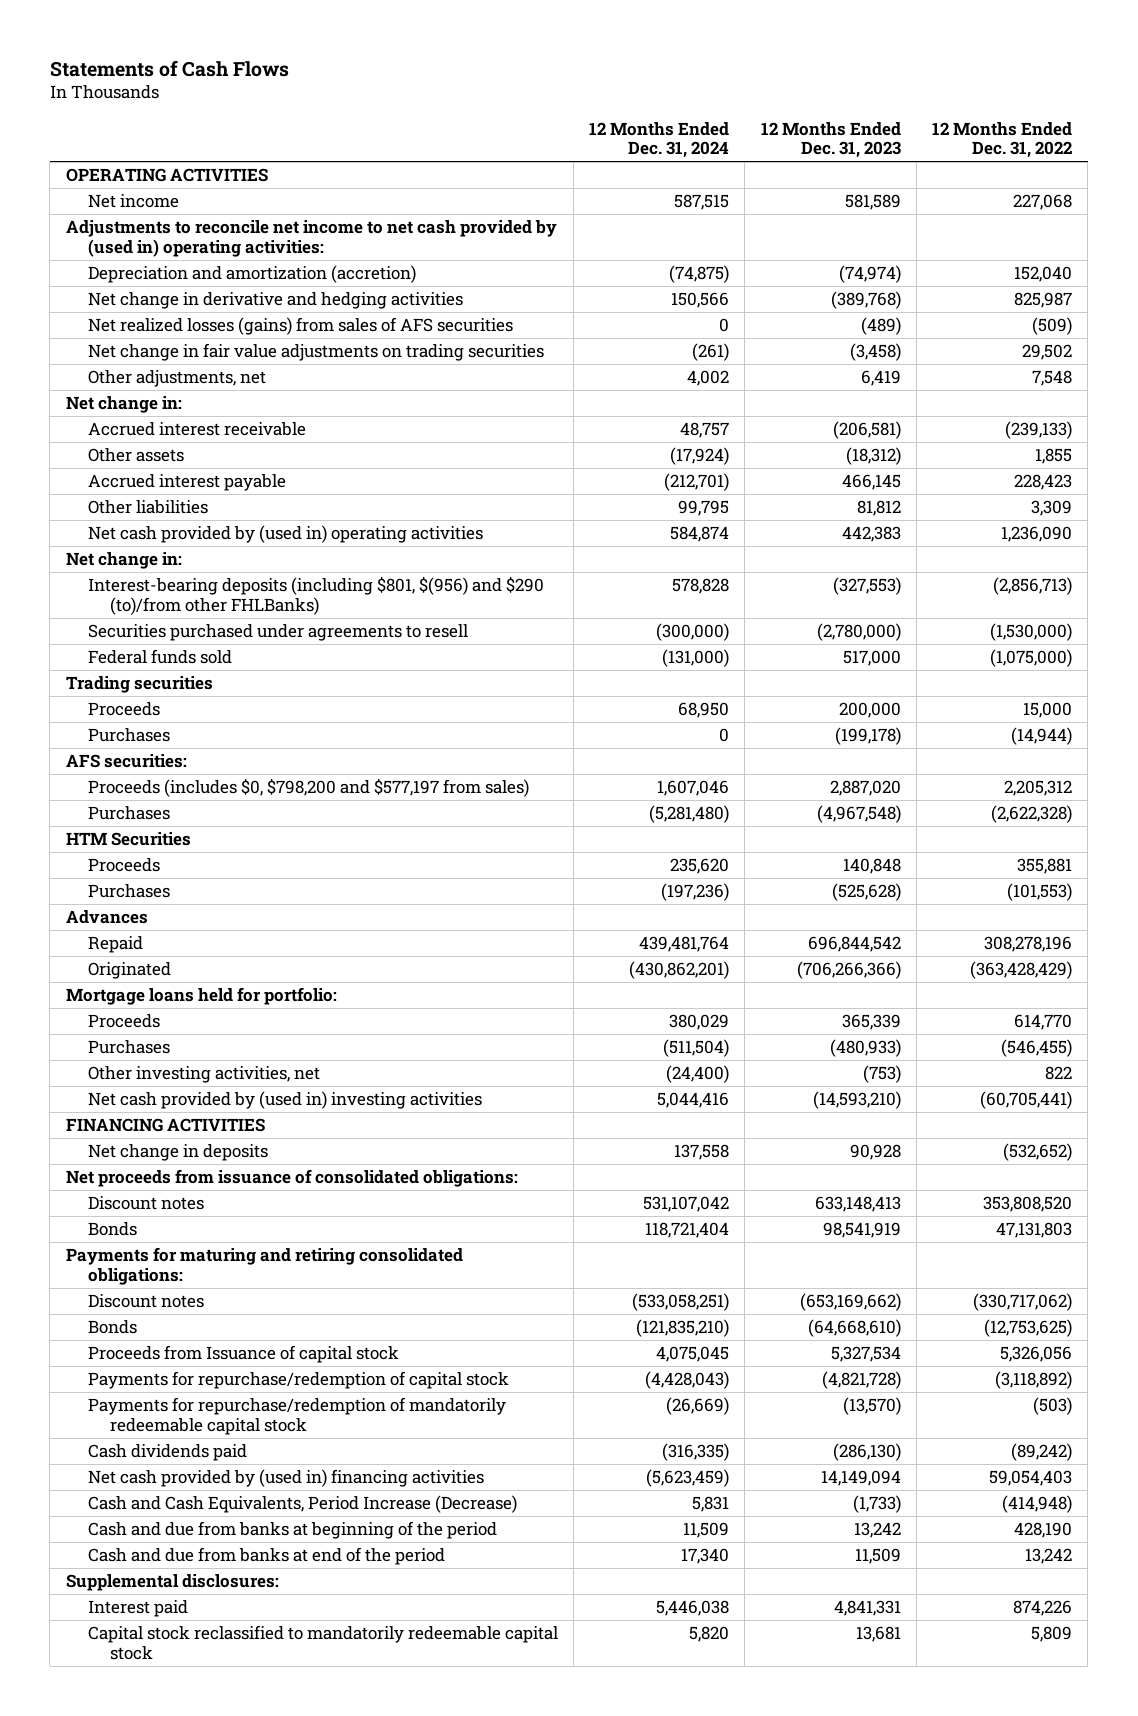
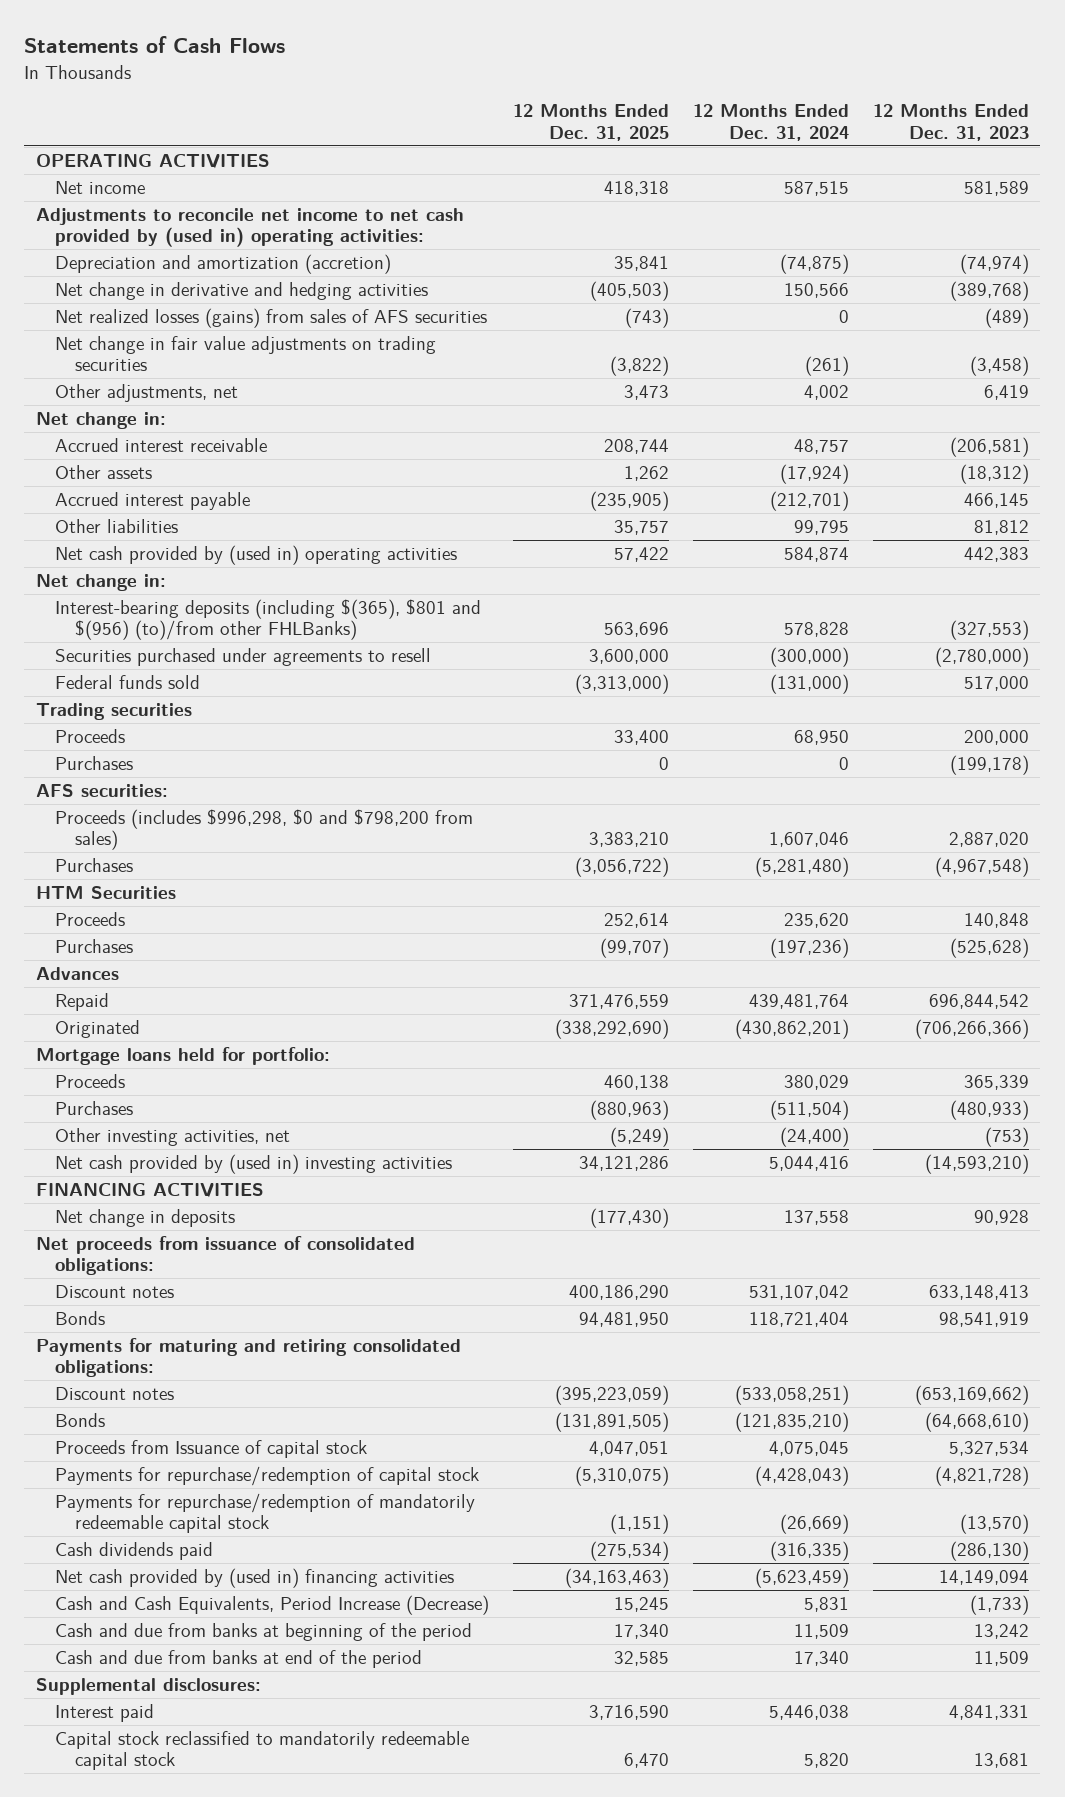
[932,121,1073,159] 12 Months Ended Dec. 31, 2022 -> none
none -> [513,104,670,141] 12 Months Ended Dec. 31, 2025
[87,576,544,615] Interest-bearing deposits (including $801, $(956) and $290 (to)/from other FHLBanks) -> [55,598,482,641] Interest-bearing deposits (including $(365), $801 and $(956) (to)/from other FHLBanks)
[87,778,529,798] Proceeds (includes $0, $798,200 and $577,197 from sales) -> [55,808,474,851] Proceeds (includes $996,298, $0 and $798,200 from sales)

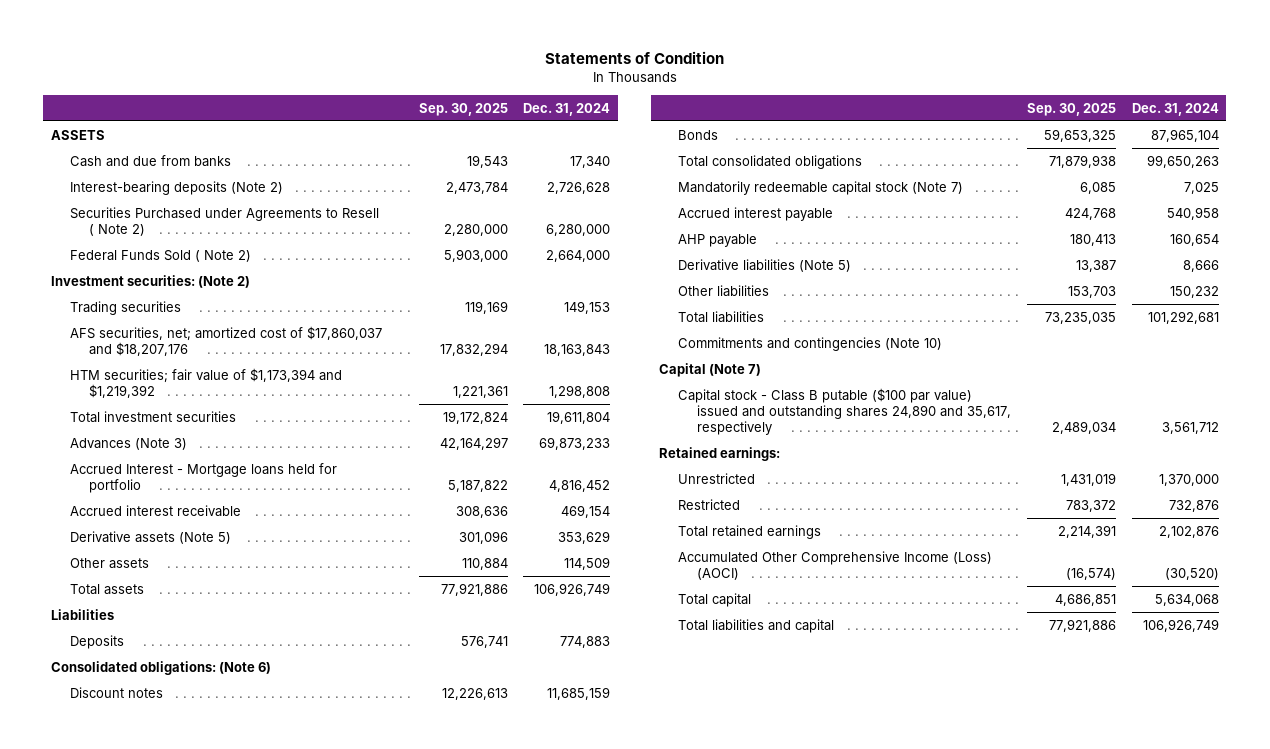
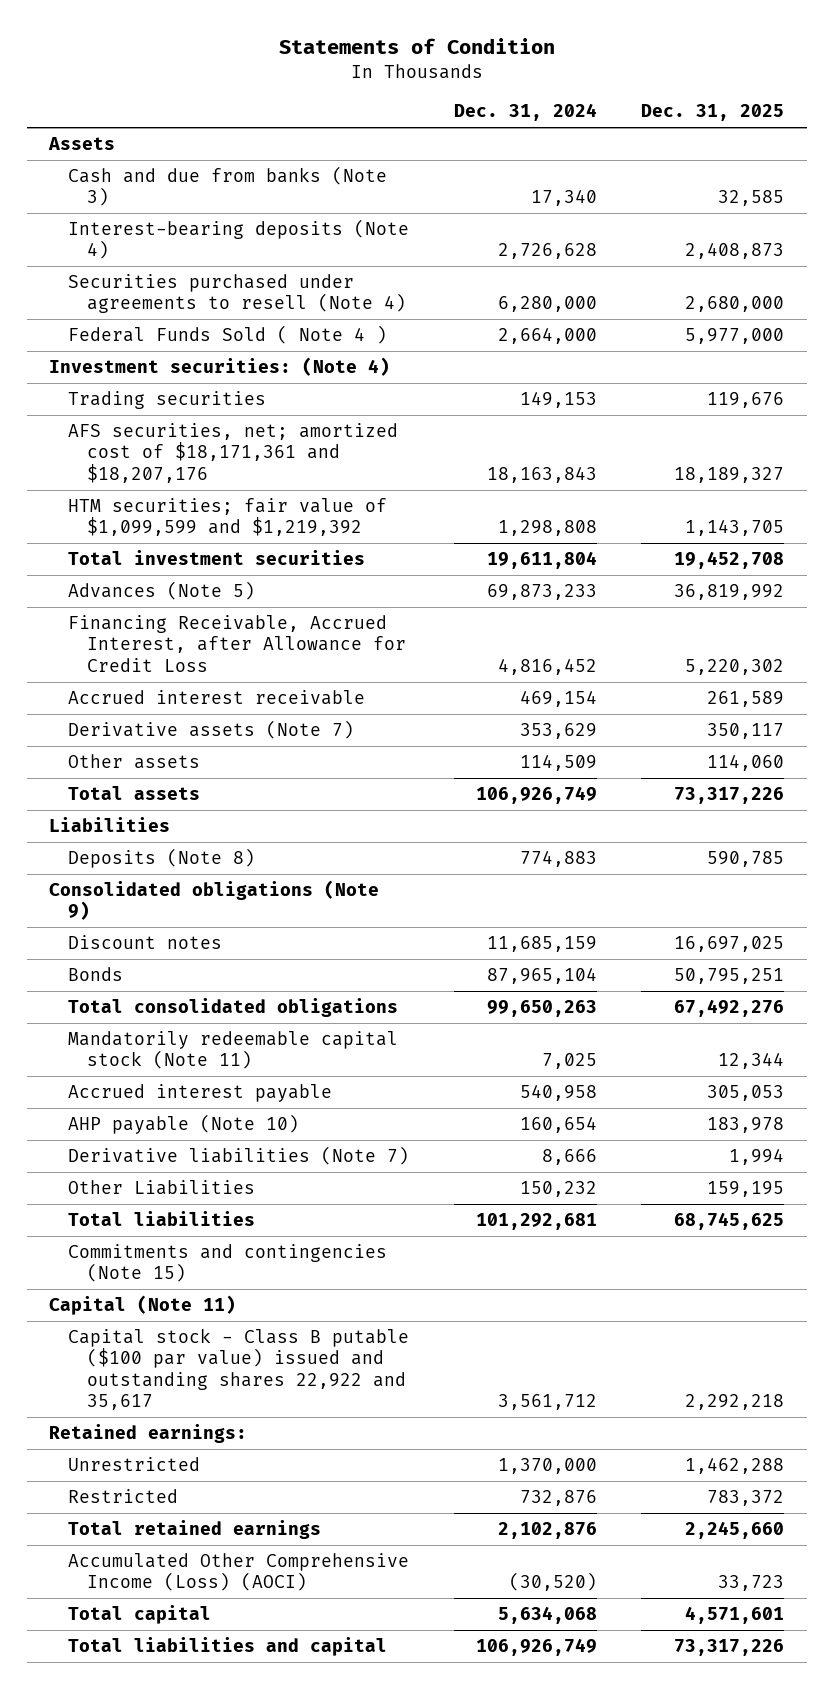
[418,102,508,116] Sep. 30, 2025 -> none
none -> [641,104,785,122] Dec. 31, 2025
[51,129,106,140] ASSETS -> [48,137,116,151] Assets
[70,154,232,167] Cash and due from banks -> [68,166,388,207] Cash and due from banks (Note 3)
[70,180,284,195] Interest-bearing deposits (Note 2) -> [68,219,410,260] Interest-bearing deposits (Note 4)
[70,206,380,236] Securities Purchased under Agreements to Resell ( Note 2) -> [68,274,406,314] Securities purchased under agreements to resell (Note 4)
[70,249,252,262] Federal Funds Sold ( Note 2) -> [68,325,388,345] Federal Funds Sold ( Note 4 )
[51,274,251,288] Investment securities: (Note 2) -> [49,357,391,377] Investment securities: (Note 4)
[70,325,383,356] AFS securities, net; amortized cost of $17,860,037 and $18,207,176 -> [68,423,399,483] AFS securities, net; amortized cost of $18,171,361 and $18,207,176
[70,367,343,398] HTM securities; fair value of $1,173,394 and $1,219,392 -> [68,498,388,537] HTM securities; fair value of $1,099,599 and $1,219,392
[70,437,188,450] Advances (Note 3) -> [68,581,256,601] Advances (Note 5)
[70,462,338,493] Accrued Interest - Mortgage loans held for portfolio -> [68,615,406,672] Financing Receivable, Accrued Interest, after Allowance for Credit Loss
[70,530,232,544] Derivative assets (Note 5) -> [68,720,355,740] Derivative assets (Note 7)
[70,634,125,649] Deposits -> [68,848,256,869] Deposits (Note 8)
[51,660,272,675] Consolidated obligations: (Note 6) -> [49,880,380,921] Consolidated obligations (Note 9)
[678,180,964,195] Mandatorily redeemable capital stock (Note 7) -> [68,1031,399,1070] Mandatorily redeemable capital stock (Note 11)
[678,233,758,247] AHP payable -> [68,1114,300,1135] AHP payable (Note 10)
[678,258,852,272] Derivative liabilities (Note 5) -> [68,1146,410,1166] Derivative liabilities (Note 7)
[678,284,770,297] Other liabilities -> [68,1180,256,1196] Other Liabilities
[678,336,943,351] Commitments and contingencies (Note 10) -> [68,1244,388,1283] Commitments and contingencies (Note 15)
[659,362,762,377] Capital (Note 7) -> [49,1295,237,1316] Capital (Note 11)
[678,387,1012,436] Capital stock - Class B putable ($100 par value) issued and outstanding shares 24,890 and 35,617, respectively -> [68,1328,410,1410] Capital stock - Class B putable ($100 par value) issued and outstanding shares 22,922 and 35,617

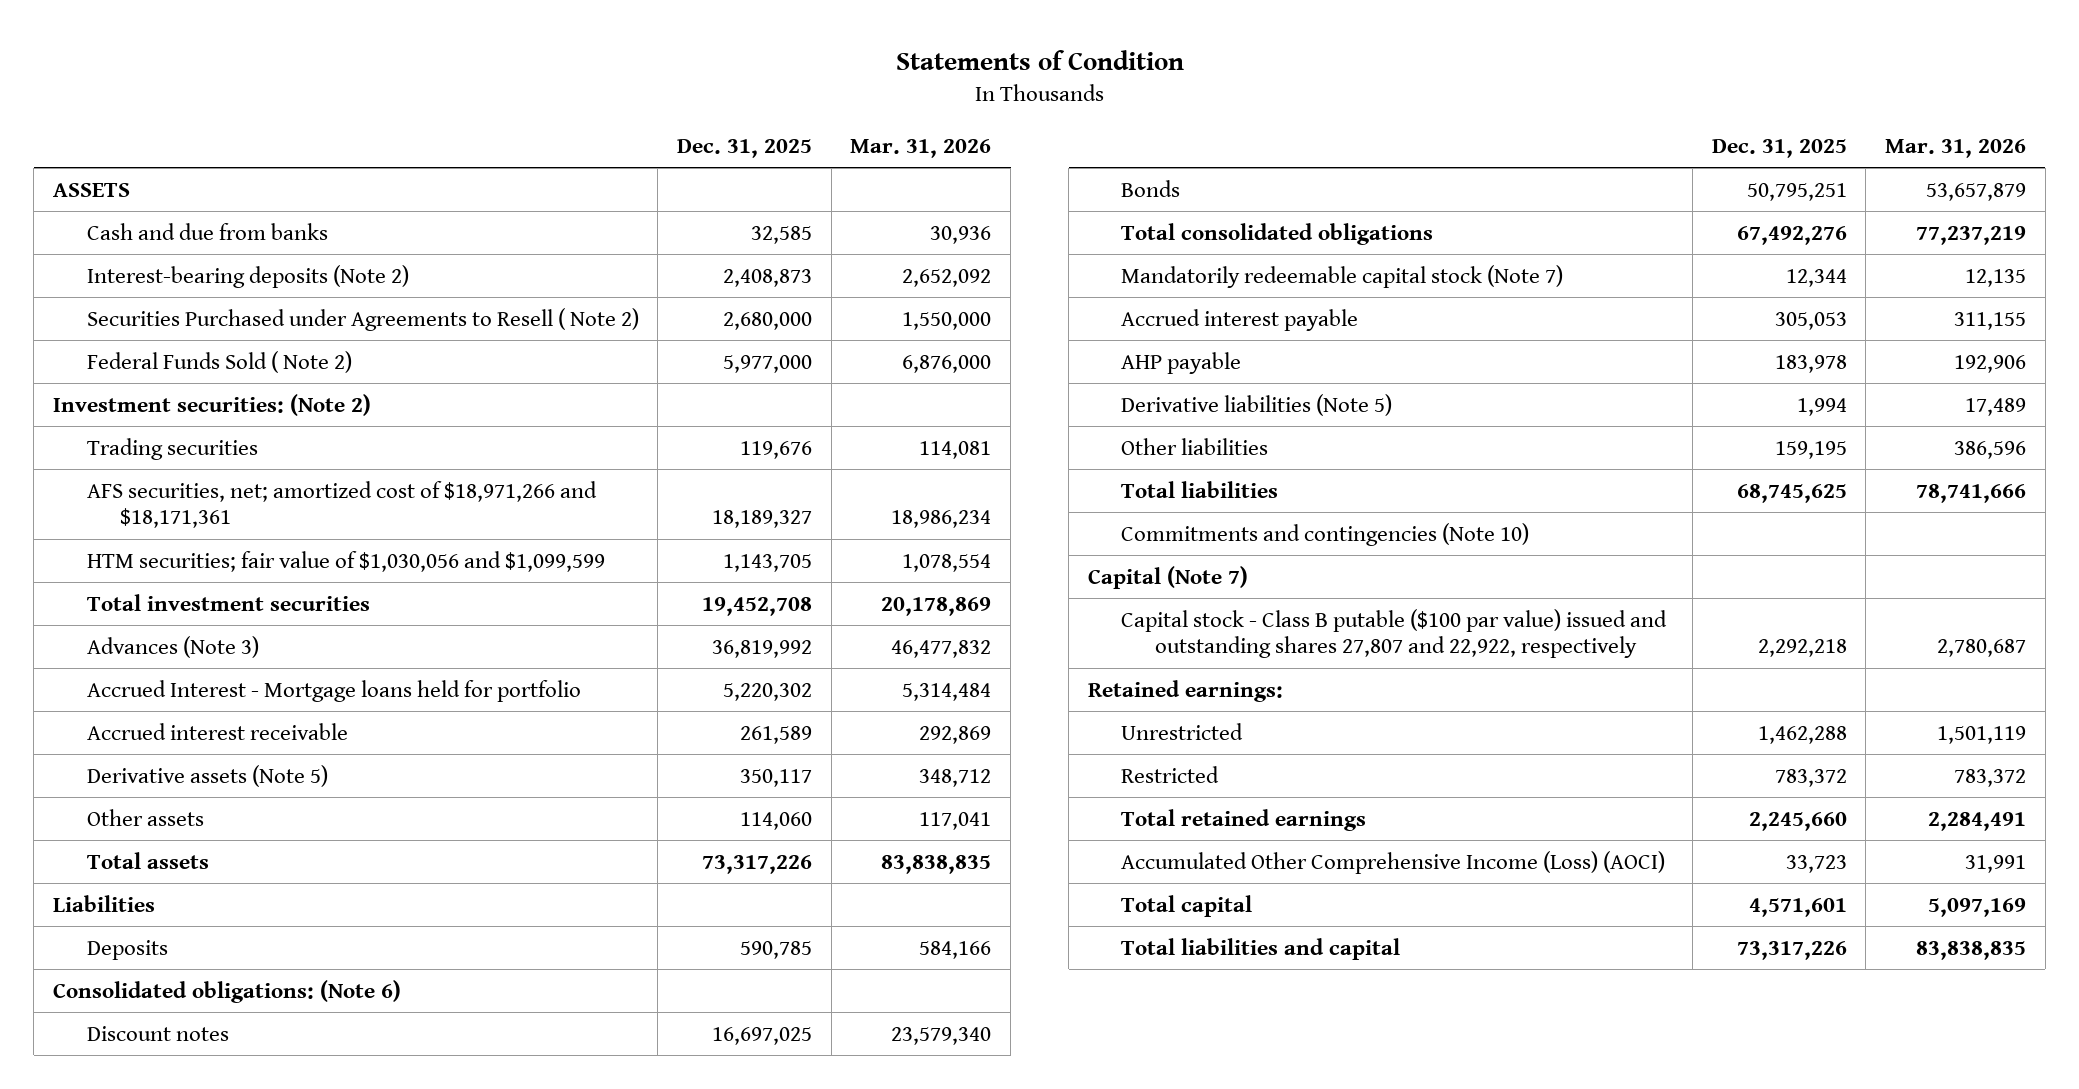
[453,103,597,122] Dec. 31, 2024 -> none
none -> [850,138,992,158] Mar. 31, 2026
[48,137,116,151] Assets -> [52,182,130,197] ASSETS
[68,166,388,207] Cash and due from banks (Note 3) -> [86,222,328,240] Cash and due from banks
[68,219,410,260] Interest-bearing deposits (Note 4) -> [86,264,409,288] Interest-bearing deposits (Note 2)
[68,274,406,314] Securities purchased under agreements to resell (Note 4) -> [86,307,639,331] Securities Purchased under Agreements to Resell ( Note 2)
[68,325,388,345] Federal Funds Sold ( Note 4 ) -> [86,350,352,373] Federal Funds Sold ( Note 2)
[49,357,391,377] Investment securities: (Note 4) -> [52,393,371,416] Investment securities: (Note 2)
[68,423,399,483] AFS securities, net; amortized cost of $18,171,361 and $18,207,176 -> [86,480,597,529] AFS securities, net; amortized cost of $18,971,266 and $18,171,361
[68,498,388,537] HTM securities; fair value of $1,099,599 and $1,219,392 -> [86,550,605,572] HTM securities; fair value of $1,030,056 and $1,099,599
[68,581,256,601] Advances (Note 5) -> [86,635,259,658] Advances (Note 3)
[68,615,406,672] Financing Receivable, Accrued Interest, after Allowance for Credit Loss -> [86,679,581,702] Accrued Interest - Mortgage loans held for portfolio
[68,720,355,740] Derivative assets (Note 7) -> [86,764,328,787] Derivative assets (Note 5)
[68,848,256,869] Deposits (Note 8) -> [86,939,168,960] Deposits
[49,880,380,921] Consolidated obligations (Note 9) -> [52,979,401,1003] Consolidated obligations: (Note 6)
[68,1031,399,1070] Mandatorily redeemable capital stock (Note 11) -> [1121,264,1564,288] Mandatorily redeemable capital stock (Note 7)
[68,1114,300,1135] AHP payable (Note 10) -> [1121,351,1242,374] AHP payable
[68,1146,410,1166] Derivative liabilities (Note 7) -> [1121,393,1393,416] Derivative liabilities (Note 5)
[68,1180,256,1196] Other Liabilities -> [1121,437,1269,455] Other liabilities
[68,1244,388,1283] Commitments and contingencies (Note 15) -> [1121,522,1530,546] Commitments and contingencies (Note 10)
[49,1295,237,1316] Capital (Note 11) -> [1087,565,1248,589] Capital (Note 7)
[68,1328,410,1410] Capital stock - Class B putable ($100 par value) issued and outstanding shares 22,922 and 35,617 -> [1121,608,1668,659] Capital stock - Class B putable ($100 par value) issued and outstanding shares 27,807 and 22,922, respectively

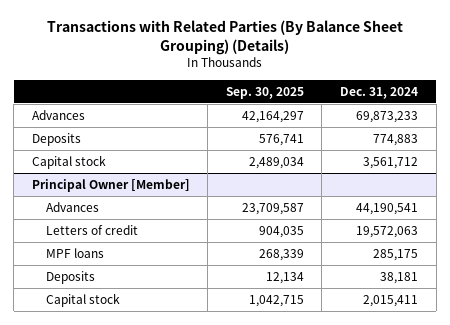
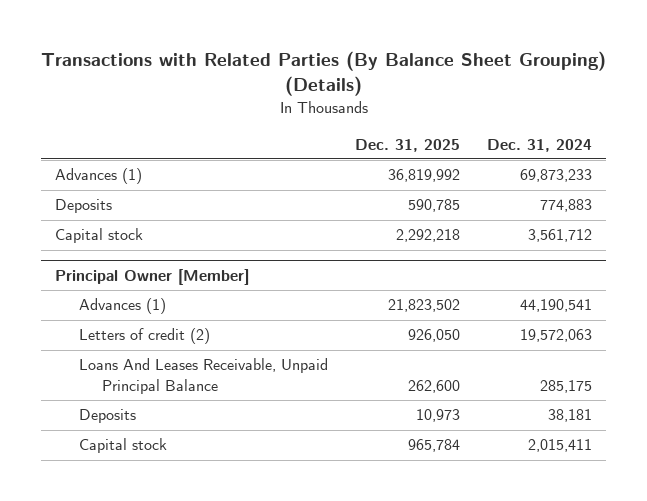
[225,86,304,99] Sep. 30, 2025 -> none
none -> [354,138,460,152] Dec. 31, 2025
[31,110,85,121] Advances -> [54,168,142,185] Advances (1)
[46,202,100,213] Advances -> [78,298,166,315] Advances (1)
[46,225,139,236] Letters of credit -> [78,328,210,345] Letters of credit (2)
[46,248,105,259] MPF loans -> [78,358,328,395] Loans And Leases Receivable, Unpaid Principal Balance

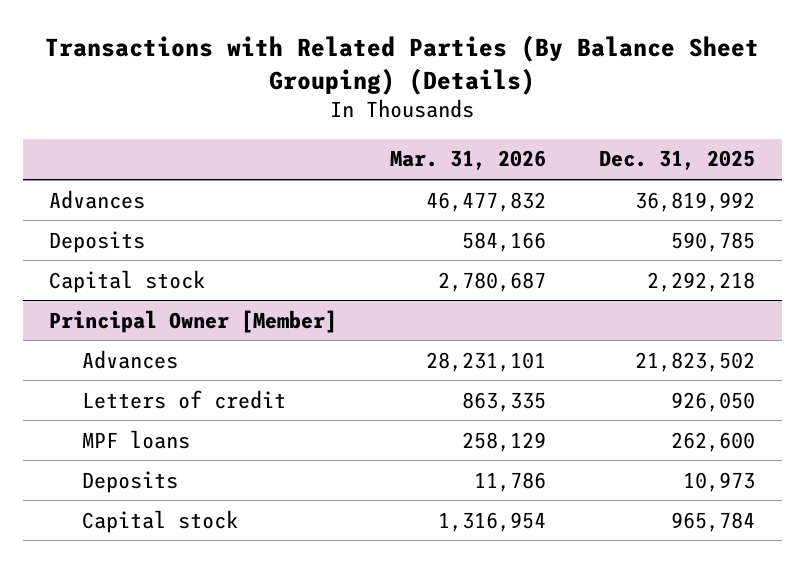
[487,138,593,152] Dec. 31, 2024 -> none
none -> [390,150,547,171] Mar. 31, 2026
[54,168,142,185] Advances (1) -> [49,189,146,209] Advances
[78,298,166,315] Advances (1) -> [82,349,179,369] Advances
[78,328,210,345] Letters of credit (2) -> [82,389,287,409] Letters of credit
[78,358,328,395] Loans And Leases Receivable, Unpaid Principal Balance -> [82,429,191,449] MPF loans

